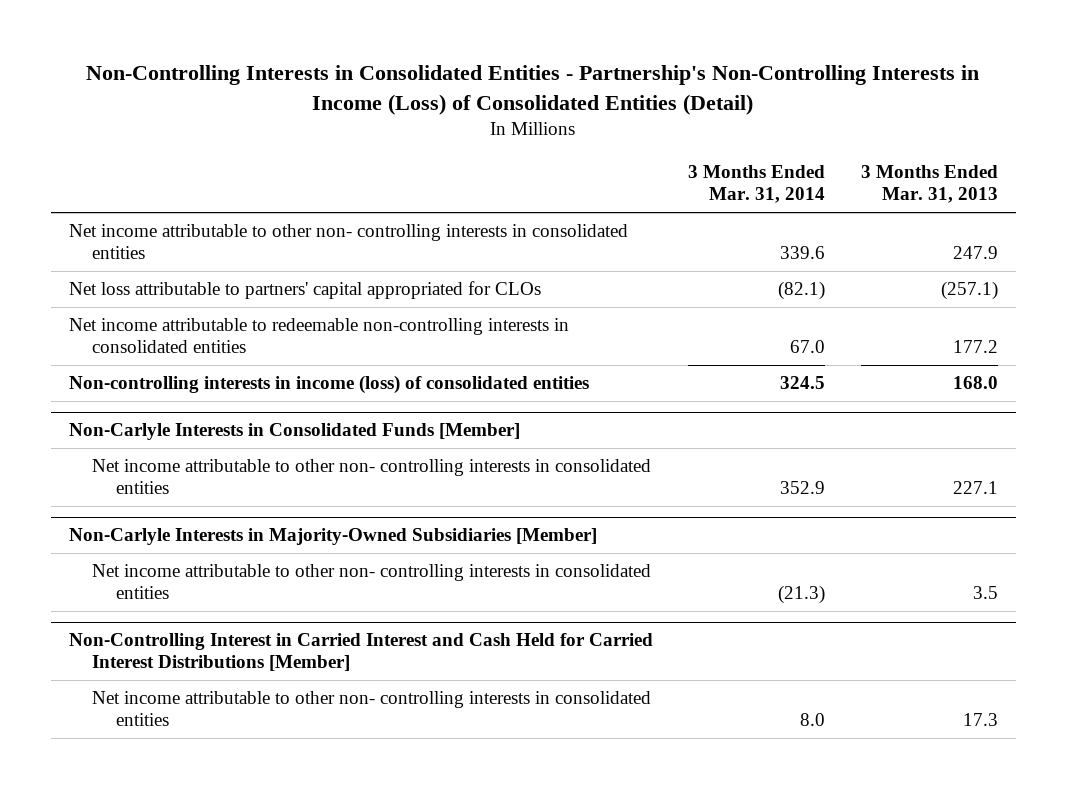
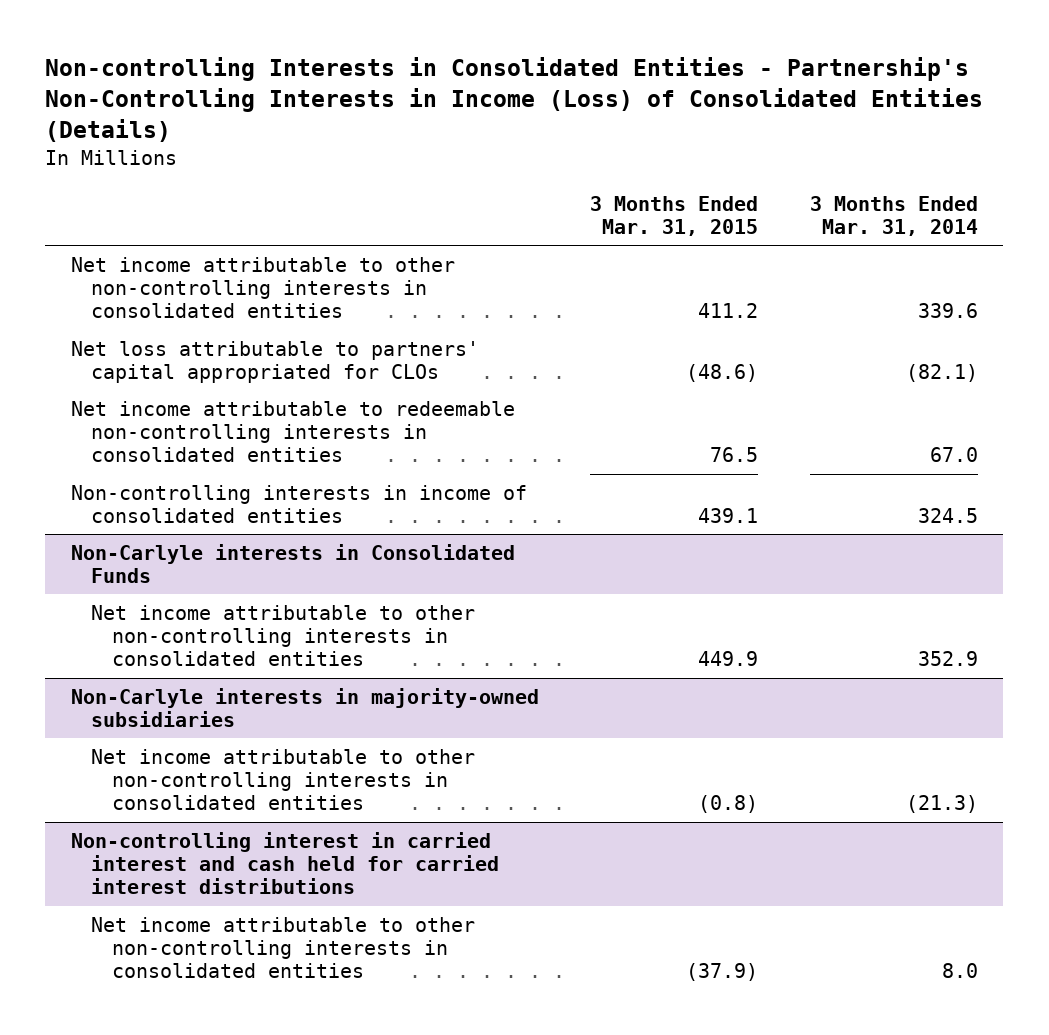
[86,65,980,115] Non-Controlling Interests in Consolidated Entities - Partnership's Non-Controlling Interests in Income (Loss) of Consolidated Entities (Detail) -> [45,57,984,142] Non-controlling Interests in Consolidated Entities - Partnership's Non-Controlling Interests in Income (Loss) of Consolidated Entities (Details)
[861,165,999,204] 3 Months Ended Mar. 31, 2013 -> none
none -> [590,195,759,236] 3 Months Ended Mar. 31, 2015
[68,223,628,260] Net income attributable to other non- controlling interests in consolidated entities -> [71,256,456,319] Net income attributable to other non-controlling interests in consolidated entities
[68,374,589,394] Non-controlling interests in income (loss) of consolidated entities -> [71,484,528,524] Non-controlling interests in income of consolidated entities
[68,423,520,441] Non-Carlyle Interests in Consolidated Funds [Member] -> [71,543,516,584] Non-Carlyle interests in Consolidated Funds
[92,458,652,495] Net income attributable to other non- controlling interests in consolidated entities -> [91,604,476,667] Net income attributable to other non-controlling interests in consolidated entities
[68,528,597,546] Non-Carlyle Interests in Majority-Owned Subsidiaries [Member] -> [71,687,540,728] Non-Carlyle interests in majority-owned subsidiaries
[92,563,652,600] Net income attributable to other non- controlling interests in consolidated entities -> [91,748,476,811] Net income attributable to other non-controlling interests in consolidated entities
[68,633,653,672] Non-Controlling Interest in Carried Interest and Cash Held for Carried Interest Distributions [Member] -> [71,831,500,895] Non-controlling interest in carried interest and cash held for carried interest distributions
[92,690,652,727] Net income attributable to other non- controlling interests in consolidated entities -> [91,916,476,979] Net income attributable to other non-controlling interests in consolidated entities

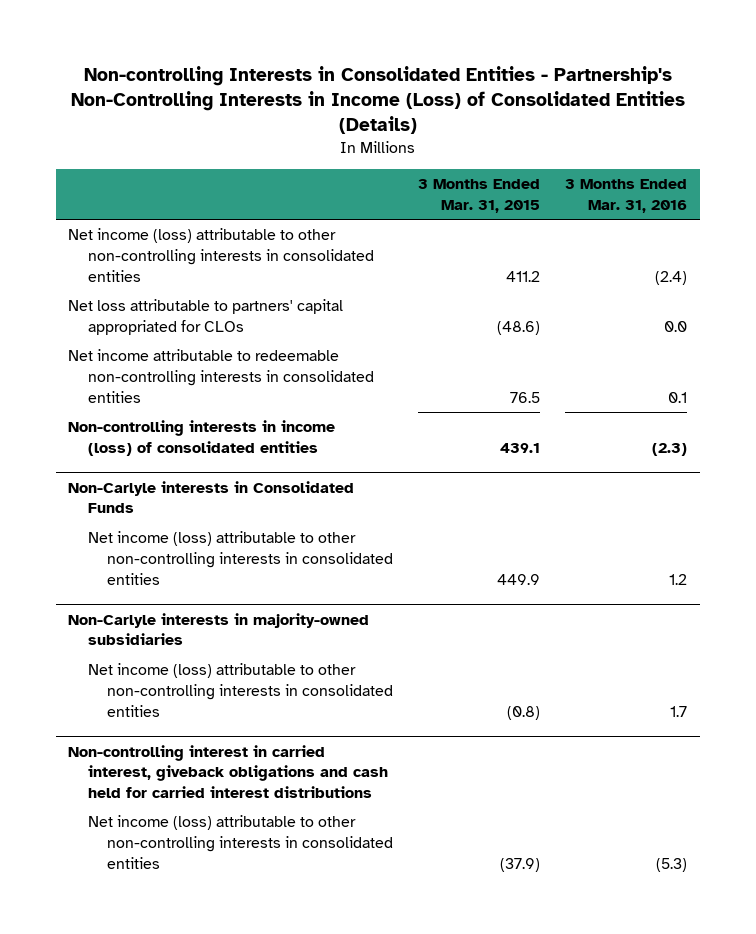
[809,195,978,236] 3 Months Ended Mar. 31, 2014 -> none
none -> [565,179,688,214] 3 Months Ended Mar. 31, 2016
[71,256,456,319] Net income attributable to other non-controlling interests in consolidated entities -> [68,228,374,282] Net income (loss) attributable to other non-controlling interests in consolidated entities
[71,484,528,524] Non-controlling interests in income of consolidated entities -> [68,420,336,456] Non-controlling interests in income (loss) of consolidated entities
[91,604,476,667] Net income attributable to other non-controlling interests in consolidated entities -> [87,531,394,585] Net income (loss) attributable to other non-controlling interests in consolidated entities
[91,748,476,811] Net income attributable to other non-controlling interests in consolidated entities -> [87,663,394,717] Net income (loss) attributable to other non-controlling interests in consolidated entities
[71,831,500,895] Non-controlling interest in carried interest and cash held for carried interest distributions -> [68,744,388,798] Non-controlling interest in carried interest, giveback obligations and cash held for carried interest distributions
[91,916,476,979] Net income attributable to other non-controlling interests in consolidated entities -> [87,815,394,869] Net income (loss) attributable to other non-controlling interests in consolidated entities

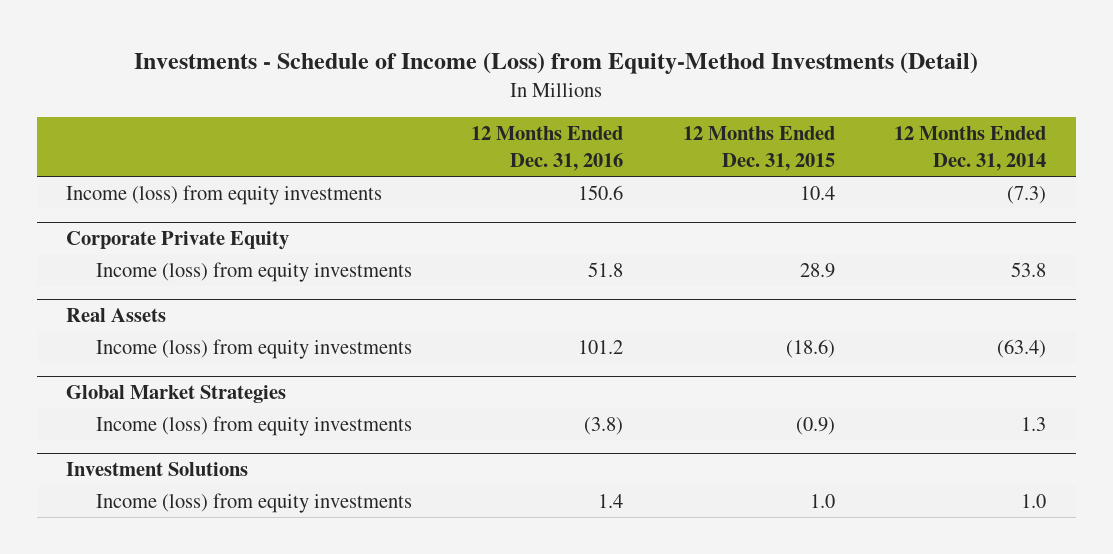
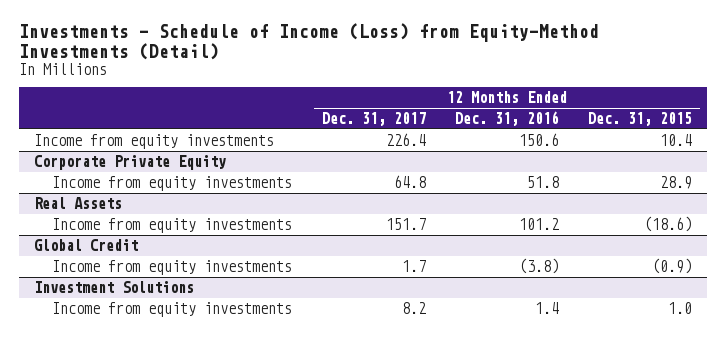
[894,126,1047,171] 12 Months Ended Dec. 31, 2014 -> none
none -> [321,112,426,127] Dec. 31, 2017
[66,184,383,205] Income (loss) from equity investments -> [33,134,274,150] Income from equity investments
[96,261,413,282] Income (loss) from equity investments -> [52,176,293,192] Income from equity investments
[66,385,287,404] Global Market Strategies -> none
[96,338,413,359] Income (loss) from equity investments -> [52,218,293,234] Income from equity investments
none -> [33,239,138,252] Global Credit
[96,415,413,436] Income (loss) from equity investments -> [52,260,293,276] Income from equity investments
[96,492,413,513] Income (loss) from equity investments -> [52,302,293,318] Income from equity investments

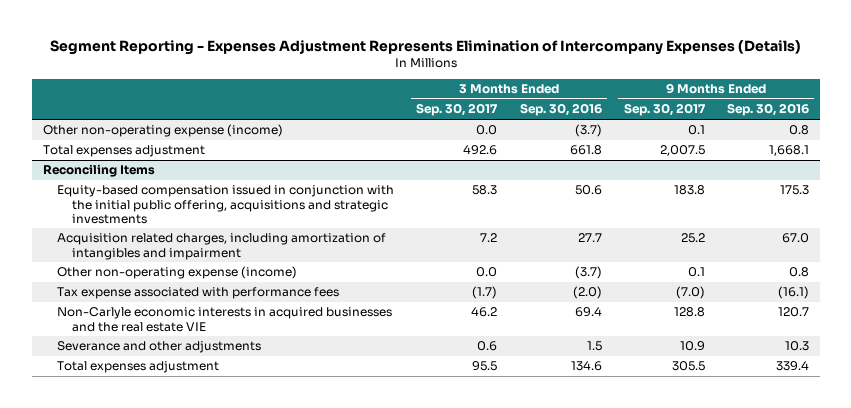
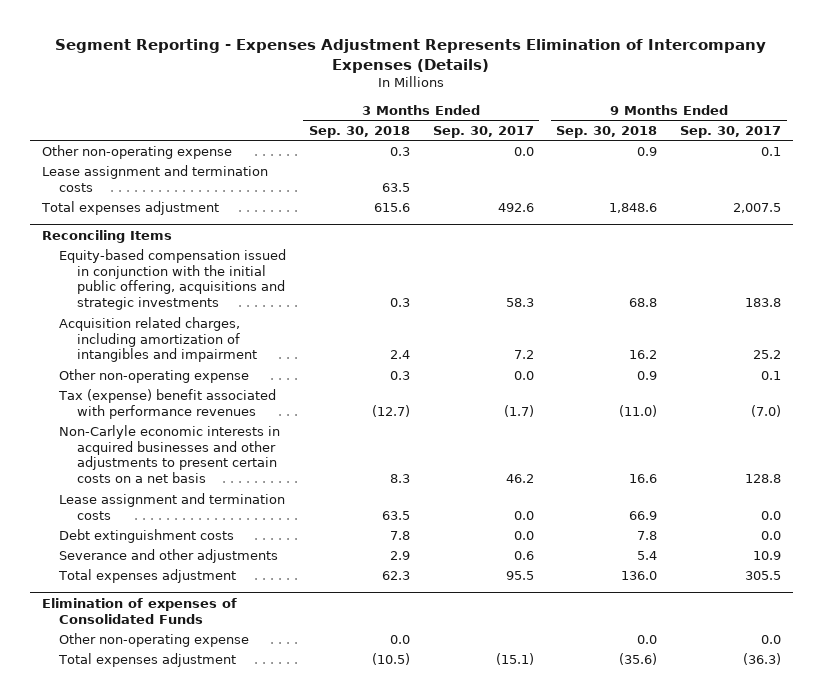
[519,103,602,117] Sep. 30, 2016 -> none
[726,103,809,117] Sep. 30, 2016 -> none
none -> [308,125,410,138] Sep. 30, 2018
none -> [556,125,658,138] Sep. 30, 2018
[42,124,283,138] Other non-operating expense (income) -> [41,144,232,159] Other non-operating expense
none -> [41,164,268,192] Lease assignment and termination costs
[57,266,298,280] Other non-operating expense (income) -> [59,368,250,383] Other non-operating expense
[57,287,340,300] Tax expense associated with performance fees -> [58,388,277,419] Tax (expense) benefit associated with performance revenues
[57,307,393,332] Non-Carlyle economic interests in acquired businesses and the real estate VIE -> [59,424,281,484] Non-Carlyle economic interests in acquired businesses and other adjustments to present certain costs on a net basis
none -> [59,492,286,520] Lease assignment and termination costs
none -> [59,528,235,543] Debt extinguishment costs
none -> [41,597,237,624] Elimination of expenses of Consolidated Funds
none -> [59,632,250,647] Other non-operating expense
none -> [58,652,237,667] Total expenses adjustment

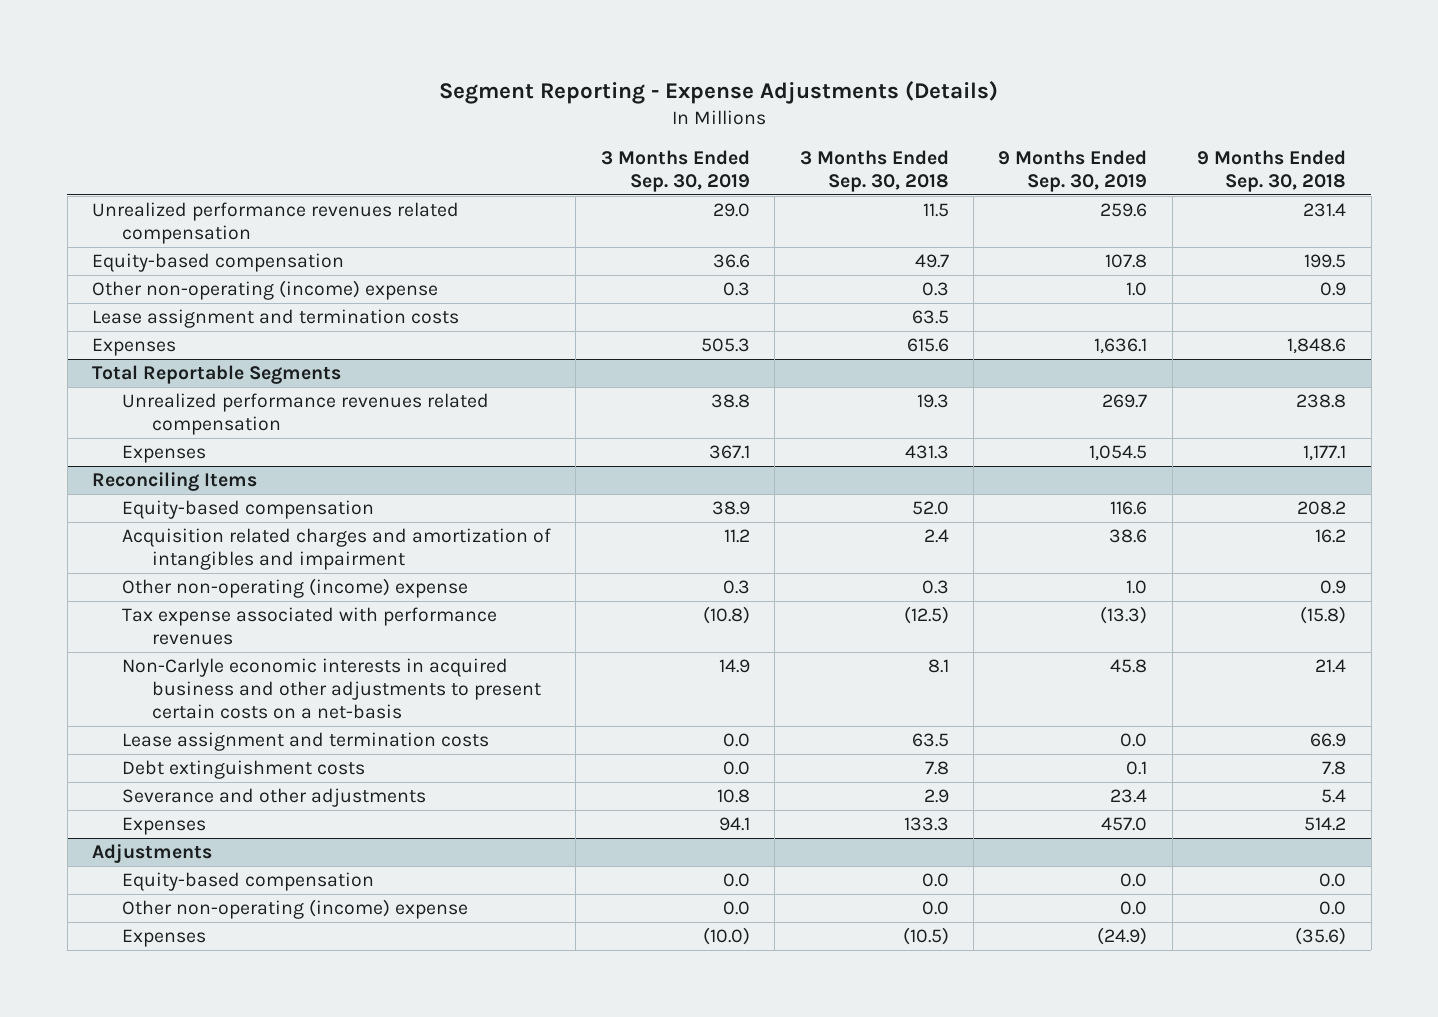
[55,39,767,74] Segment Reporting - Expenses Adjustment Represents Elimination of Intercompany Expenses (Details) -> [439,80,999,104] Segment Reporting - Expense Adjustments (Details)
[432,125,534,138] Sep. 30, 2017 -> none
[680,125,782,138] Sep. 30, 2017 -> none
none -> [600,149,750,192] 3 Months Ended Sep. 30, 2019
none -> [998,149,1148,192] 9 Months Ended Sep. 30, 2019
none -> [92,202,460,245] Unrealized performance revenues related compensation
none -> [92,253,345,273] Equity-based compensation
[41,144,232,159] Other non-operating expense -> [92,280,439,301] Other non-operating (income) expense
[40,200,219,215] Total expenses adjustment -> [92,338,177,357] Expenses
none -> [92,365,342,385] Total Reportable Segments
none -> [122,393,490,436] Unrealized performance revenues related compensation
none -> [122,445,207,464] Expenses
[59,248,287,311] Equity-based compensation issued in conjunction with the initial public offering, acquisitions and strategic investments -> none
none -> [122,500,375,520] Equity-based compensation
[59,316,257,363] Acquisition related charges, including amortization of intangibles and impairment -> [122,528,552,571] Acquisition related charges and amortization of intangibles and impairment
[59,368,250,383] Other non-operating expense -> [122,578,469,599] Other non-operating (income) expense
[58,388,277,419] Tax (expense) benefit associated with performance revenues -> [122,607,498,646] Tax expense associated with performance revenues
[371,404,410,417] (12.7) -> [903,606,949,625] (12.5)
[619,404,658,417] (11.0) -> [1300,606,1347,625] (15.8)
[59,424,281,484] Non-Carlyle economic interests in acquired businesses and other adjustments to present certain costs on a net basis -> [122,658,542,720] Non-Carlyle economic interests in acquired business and other adjustments to present certain costs on a net-basis
[389,474,410,484] 8.3 -> [927,659,949,674] 8.1
[629,474,658,484] 16.6 -> [1315,659,1347,674] 21.4
[58,568,237,583] Total expenses adjustment -> [122,817,207,836] Expenses
[381,570,410,580] 62.3 -> [903,817,949,832] 133.3
[621,570,658,580] 136.0 -> [1304,817,1347,832] 514.2
[41,597,237,624] Elimination of expenses of Consolidated Funds -> [92,844,213,864] Adjustments
none -> [122,872,375,892] Equity-based compensation
[59,632,250,647] Other non-operating expense -> [122,899,469,920] Other non-operating (income) expense
[58,652,237,667] Total expenses adjustment -> [122,929,207,948] Expenses

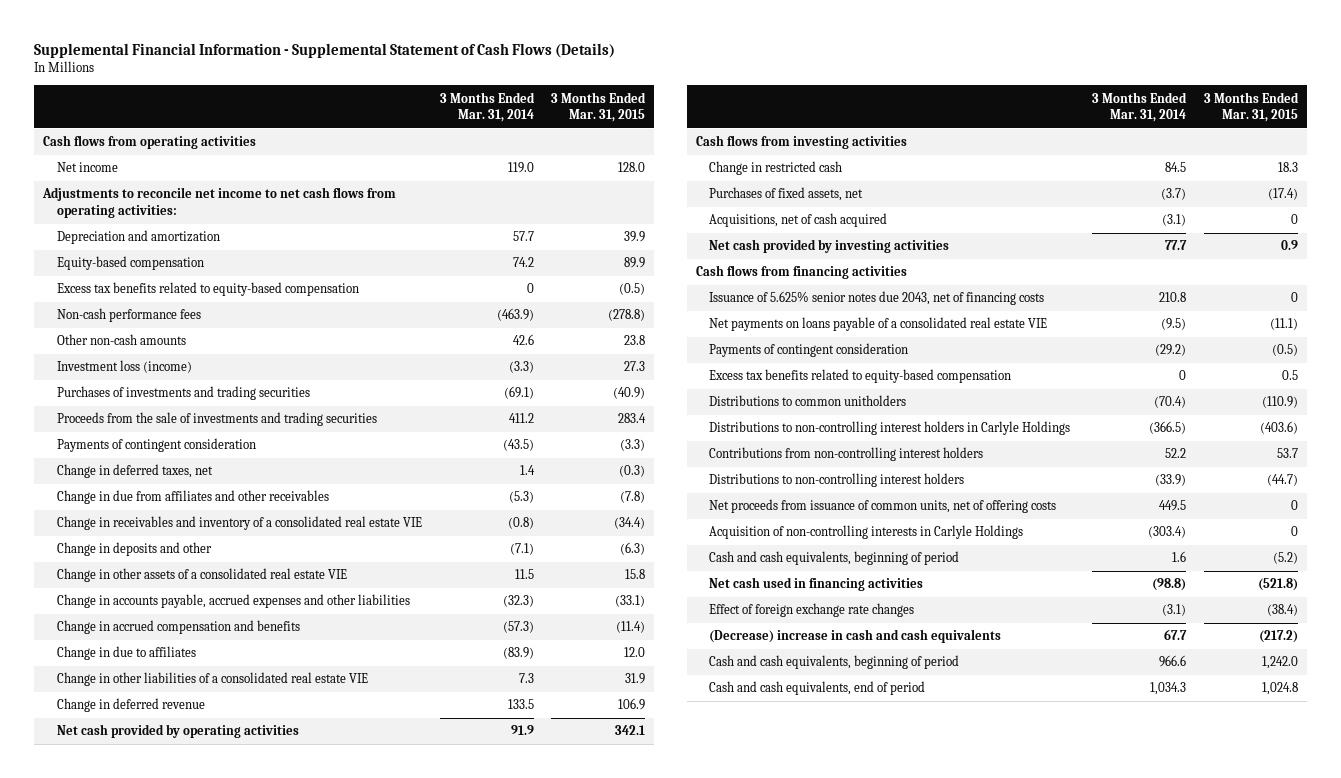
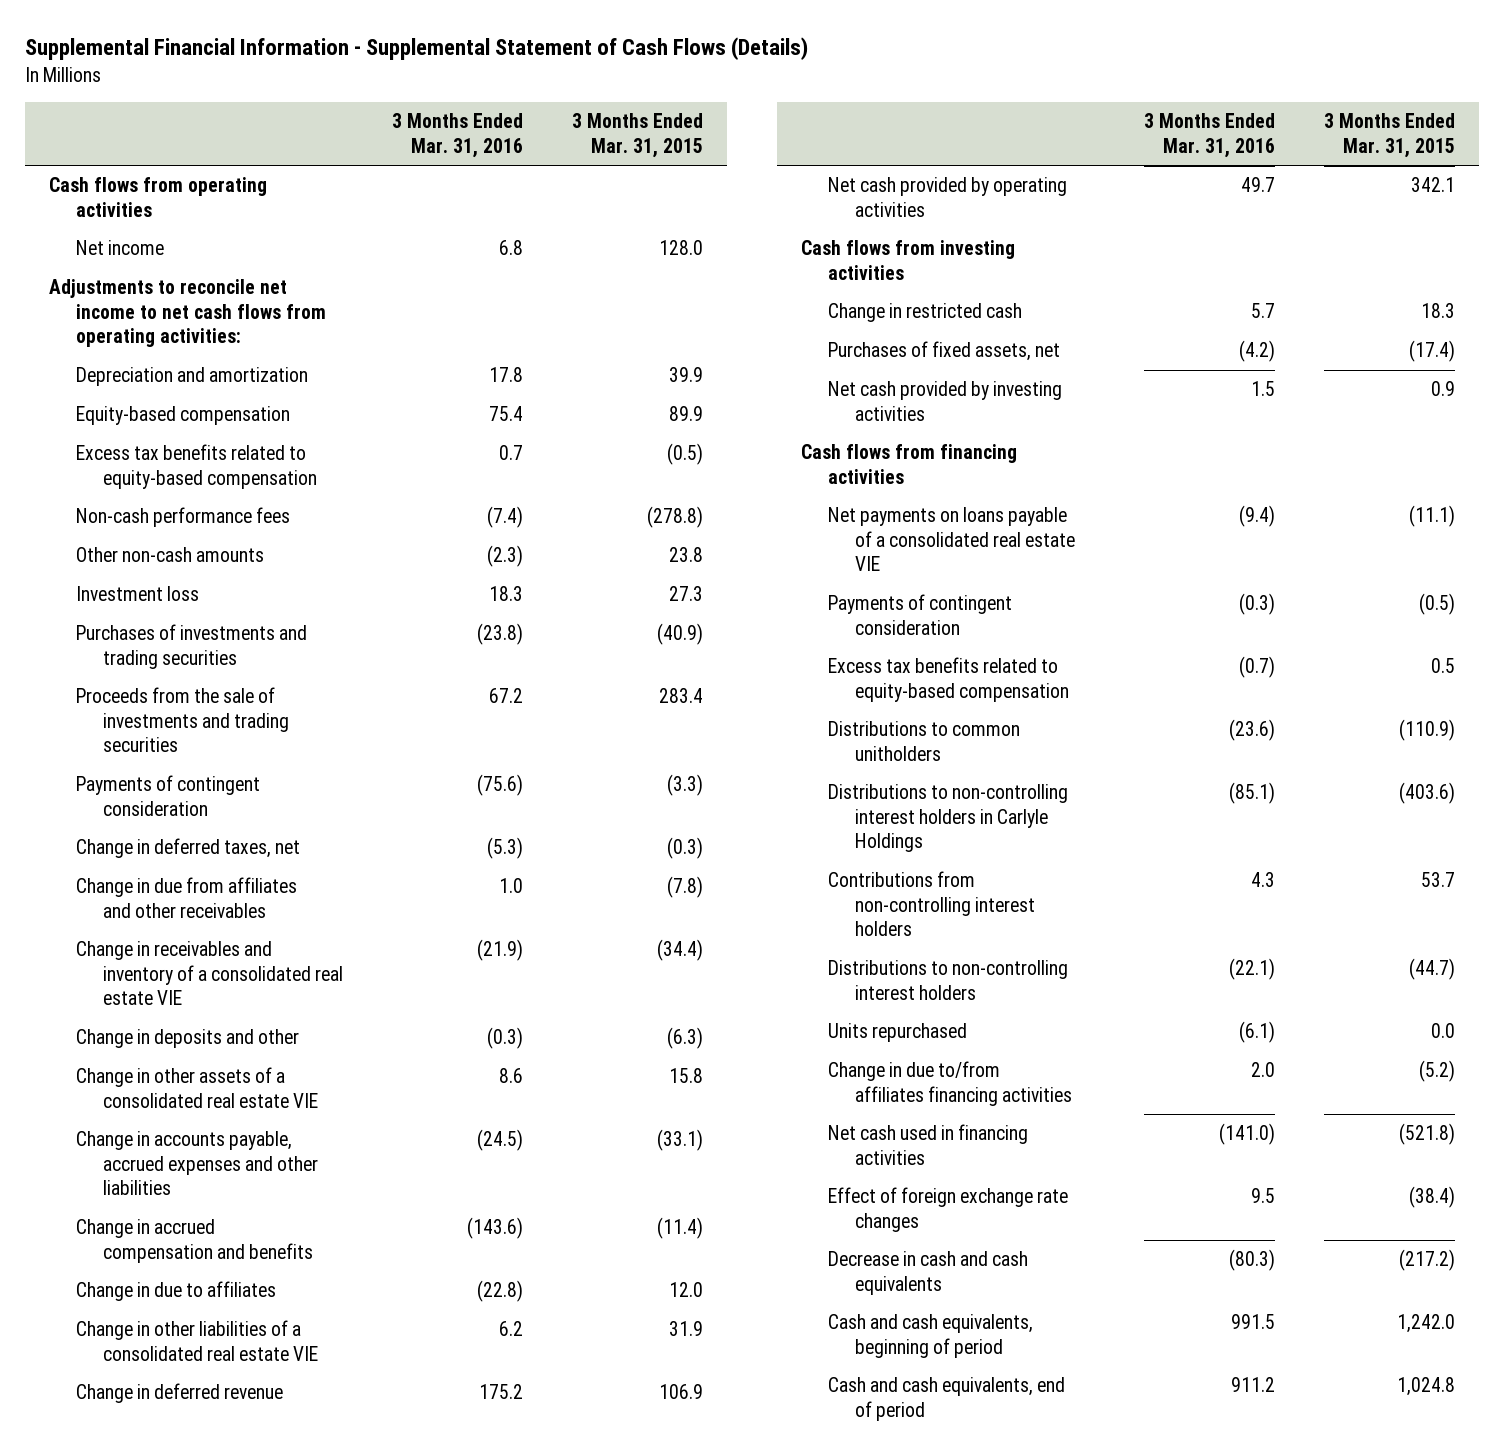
[439,91,535,123] 3 Months Ended Mar. 31, 2014 -> none
none -> [391,113,523,158] 3 Months Ended Mar. 31, 2016
[56,360,192,374] Investment loss (income) -> [75,586,199,602] Investment loss
[709,213,888,228] Acquisitions, net of cash acquired -> none
[709,291,1045,306] Issuance of 5.625% senior notes due 2043, net of financing costs -> none
[709,499,1057,514] Net proceeds from issuance of common units, net of offering costs -> none
[709,525,1024,540] Acquisition of non-controlling interests in Carlyle Holdings -> none
none -> [827,1023,967,1043] Units repurchased
[709,551,960,566] Cash and cash equivalents, beginning of period -> [827,1061,1072,1106] Change in due to/from affiliates financing activities
[709,629,1002,644] (Decrease) increase in cash and cash equivalents -> [827,1251,1028,1295] Decrease in cash and cash equivalents

